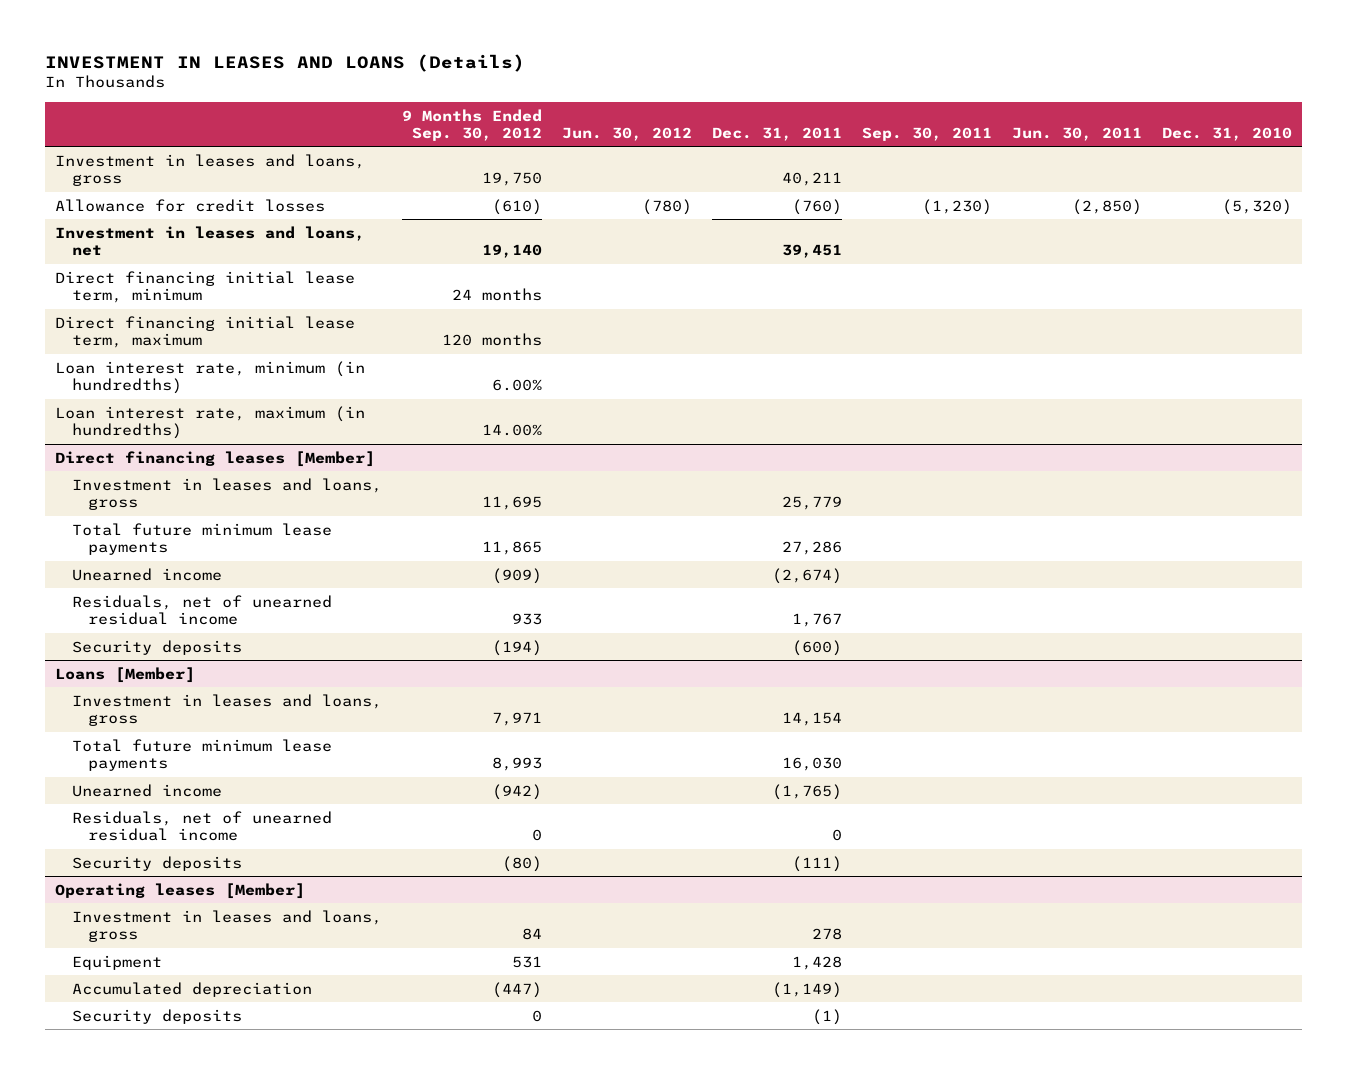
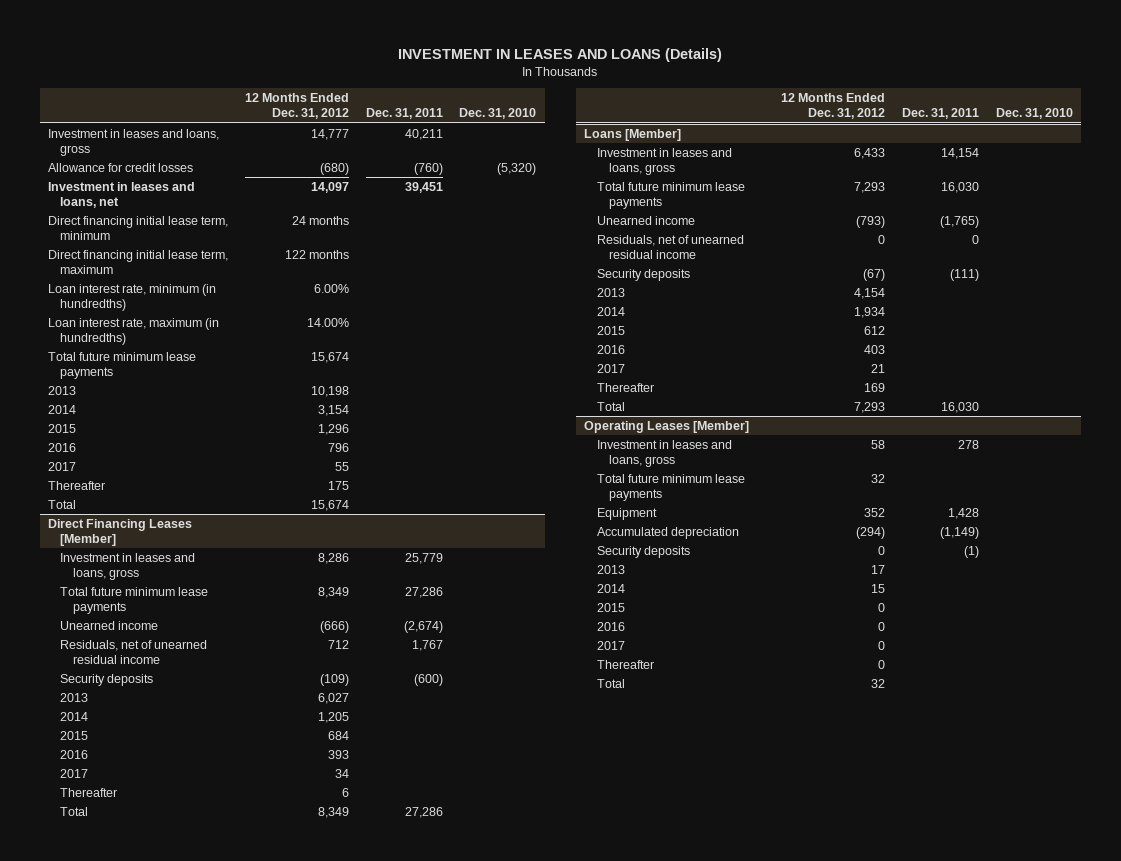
[401,108,542,141] 9 Months Ended Sep. 30, 2012 -> none
[561,126,692,141] Jun. 30, 2012 -> none
[862,126,993,141] Sep. 30, 2011 -> none
[1012,126,1143,141] Jun. 30, 2011 -> none
none -> [244,93,349,120] 12 Months Ended Dec. 31, 2012
none -> [47,352,196,379] Total future minimum lease payments
none -> [47,386,76,396] 2013
none -> [47,405,76,415] 2014
none -> [47,424,76,434] 2015
none -> [47,443,76,453] 2016
none -> [47,462,76,472] 2017
none -> [47,481,105,491] Thereafter
none -> [47,500,76,510] Total
[55,450,376,467] Direct financing leases [Member] -> [47,519,192,546] Direct Financing Leases [Member]
none -> [60,693,89,703] 2013
none -> [60,712,89,722] 2014
none -> [60,731,89,741] 2015
none -> [60,750,89,760] 2016
none -> [60,769,89,779] 2017
none -> [60,788,118,798] Thereafter
none -> [60,807,89,817] Total
none -> [596,288,625,298] 2013
none -> [596,307,625,317] 2014
none -> [596,326,625,336] 2015
none -> [596,345,625,355] 2016
none -> [596,364,625,374] 2017
none -> [596,383,654,393] Thereafter
none -> [596,402,625,412] Total
[55,882,306,899] Operating leases [Member] -> [584,421,750,434] Operating Leases [Member]
none -> [596,474,745,501] Total future minimum lease payments
none -> [596,565,625,575] 2013
none -> [596,584,625,594] 2014
none -> [596,603,625,613] 2015
none -> [596,622,625,632] 2016
none -> [596,641,625,651] 2017
none -> [596,660,654,670] Thereafter
none -> [596,679,625,689] Total

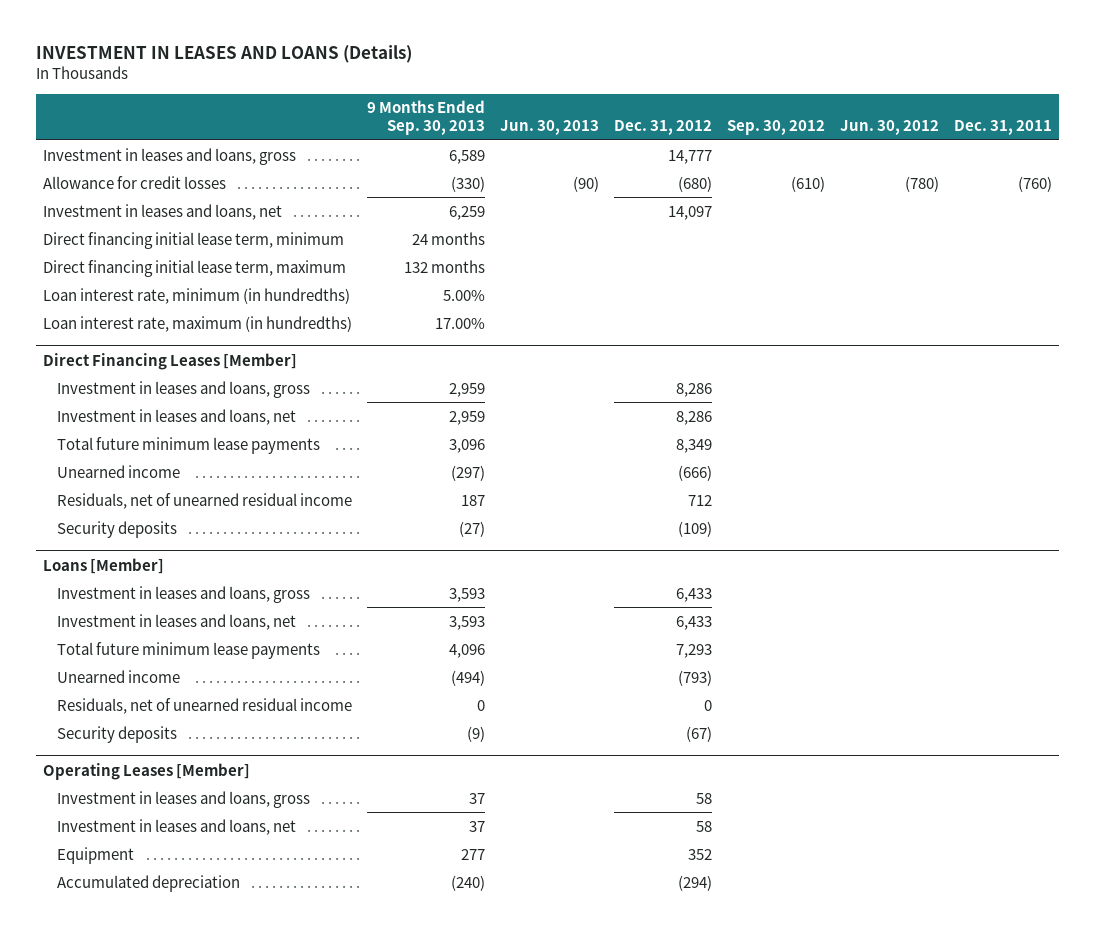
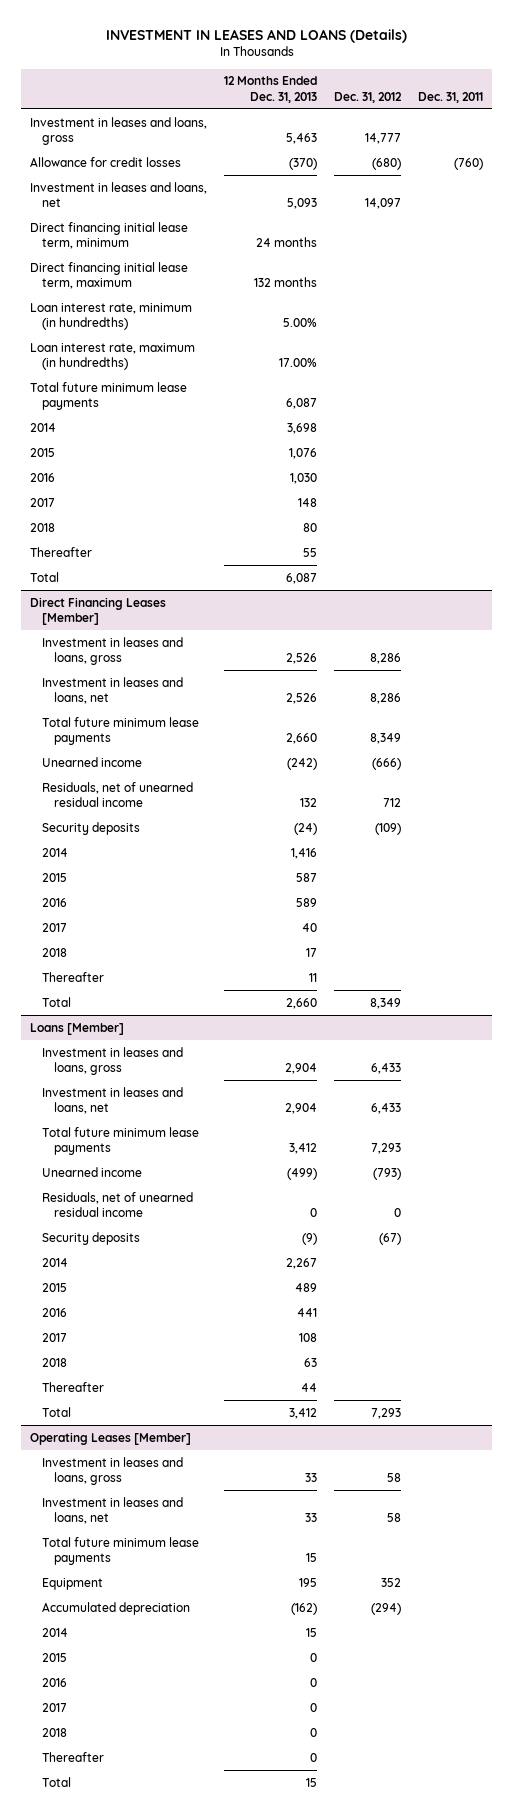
[367,100,486,136] 9 Months Ended Sep. 30, 2013 -> none
[500,120,600,136] Jun. 30, 2013 -> none
[727,120,826,136] Sep. 30, 2012 -> none
[839,120,939,136] Jun. 30, 2012 -> none
none -> [223,76,317,103] 12 Months Ended Dec. 31, 2013
none -> [29,381,187,410] Total future minimum lease payments
none -> [29,422,56,432] 2014
none -> [29,447,55,457] 2015
none -> [29,472,55,482] 2016
none -> [29,497,55,507] 2017
none -> [29,522,55,532] 2018
none -> [29,546,92,557] Thereafter
none -> [29,571,59,582] Total
none -> [41,847,68,857] 2014
none -> [41,872,67,882] 2015
none -> [41,897,67,907] 2016
none -> [41,922,67,932] 2017
none -> [41,947,67,957] 2018
none -> [41,971,104,982] Thereafter
none -> [41,996,71,1007] Total
none -> [41,1257,68,1267] 2014
none -> [41,1282,67,1292] 2015
none -> [41,1307,67,1317] 2016
none -> [41,1332,67,1342] 2017
none -> [41,1357,67,1367] 2018
none -> [41,1381,104,1392] Thereafter
none -> [41,1406,71,1417] Total
none -> [41,1536,199,1565] Total future minimum lease payments
none -> [41,1627,68,1637] 2014
none -> [41,1652,67,1662] 2015
none -> [41,1677,67,1687] 2016
none -> [41,1702,67,1712] 2017
none -> [41,1727,67,1737] 2018
none -> [41,1751,104,1762] Thereafter
none -> [41,1776,71,1787] Total

